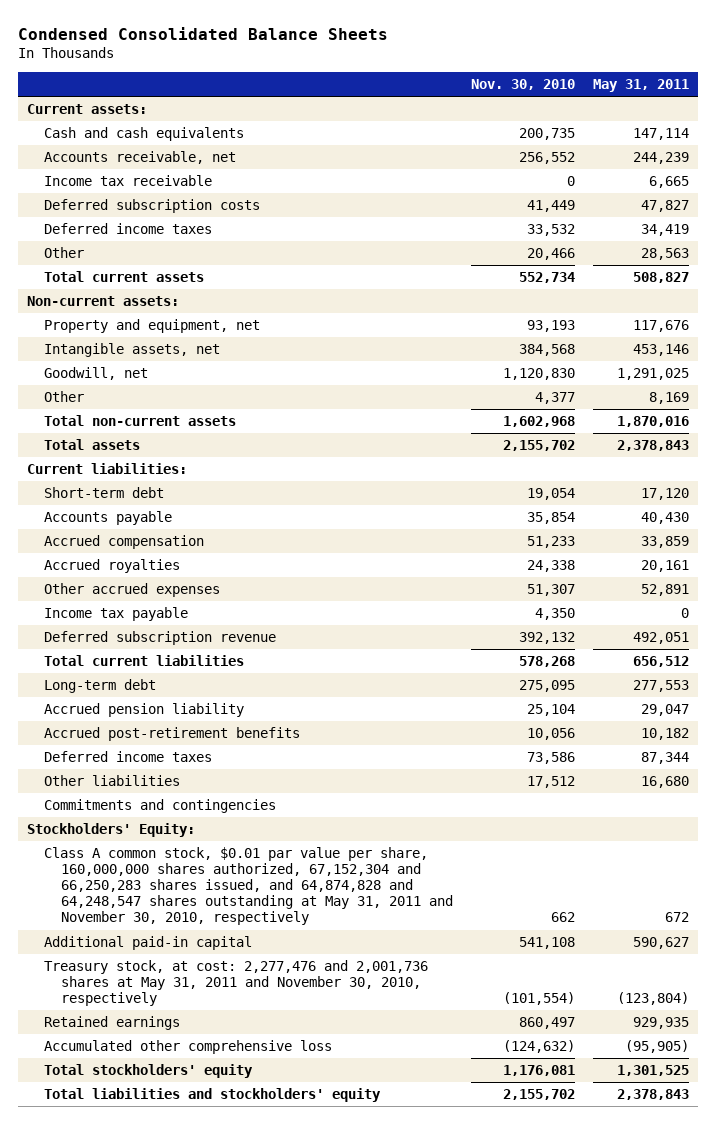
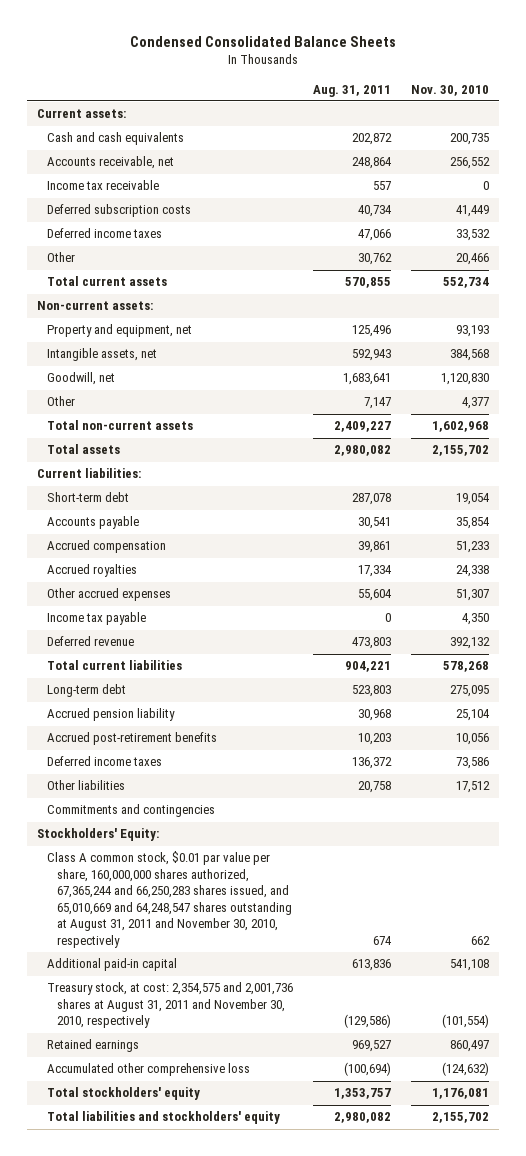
[593,79,690,93] May 31, 2011 -> none
none -> [313,84,392,97] Aug. 31, 2011
[44,631,277,646] Deferred subscription revenue -> [47,636,135,647] Deferred revenue
[44,847,454,926] Class A common stock, $0.01 par value per share, 160,000,000 shares authorized, 67,152,304 and 66,250,283 shares issued, and 64,874,828 and 64,248,547 shares outstanding at May 31, 2011 and November 30, 2010, respectively -> [47,851,293,948] Class A common stock, $0.01 par value per share, 160,000,000 shares authorized, 67,365,244 and 66,250,283 shares issued, and 65,010,669 and 64,248,547 shares outstanding at August 31, 2011 and November 30, 2010, respectively
[44,960,429,1007] Treasury stock, at cost: 2,277,476 and 2,001,736 shares at May 31, 2011 and November 30, 2010, respectively -> [47,982,294,1029] Treasury stock, at cost: 2,354,575 and 2,001,736 shares at August 31, 2011 and November 30, 2010, respectively

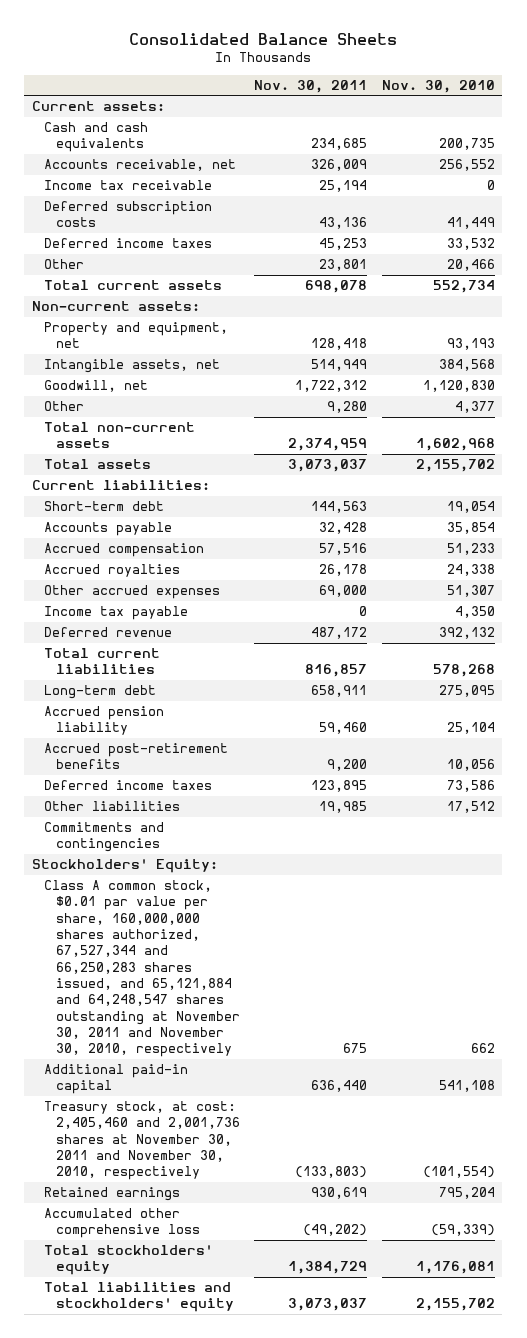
[130,36,397,48] Condensed Consolidated Balance Sheets -> [129,32,398,45] Consolidated Balance Sheets
[313,84,392,97] Aug. 31, 2011 -> none
none -> [254,80,368,94] Nov. 30, 2011
[47,851,293,948] Class A common stock, $0.01 par value per share, 160,000,000 shares authorized, 67,365,244 and 66,250,283 shares issued, and 65,010,669 and 64,248,547 shares outstanding at August 31, 2011 and November 30, 2010, respectively -> [43,880,240,1058] Class A common stock, $0.01 par value per share, 160,000,000 shares authorized, 67,527,344 and 66,250,283 shares issued, and 65,121,884 and 64,248,547 shares outstanding at November 30, 2011 and November 30, 2010, respectively
[47,982,294,1029] Treasury stock, at cost: 2,354,575 and 2,001,736 shares at August 31, 2011 and November 30, 2010, respectively -> [43,1101,240,1181] Treasury stock, at cost: 2,405,460 and 2,001,736 shares at November 30, 2011 and November 30, 2010, respectively
[449,1040,489,1053] 860,497 -> [439,1187,496,1200] 795,204
[441,1062,489,1077] (124,632) -> [431,1224,496,1237] (59,339)

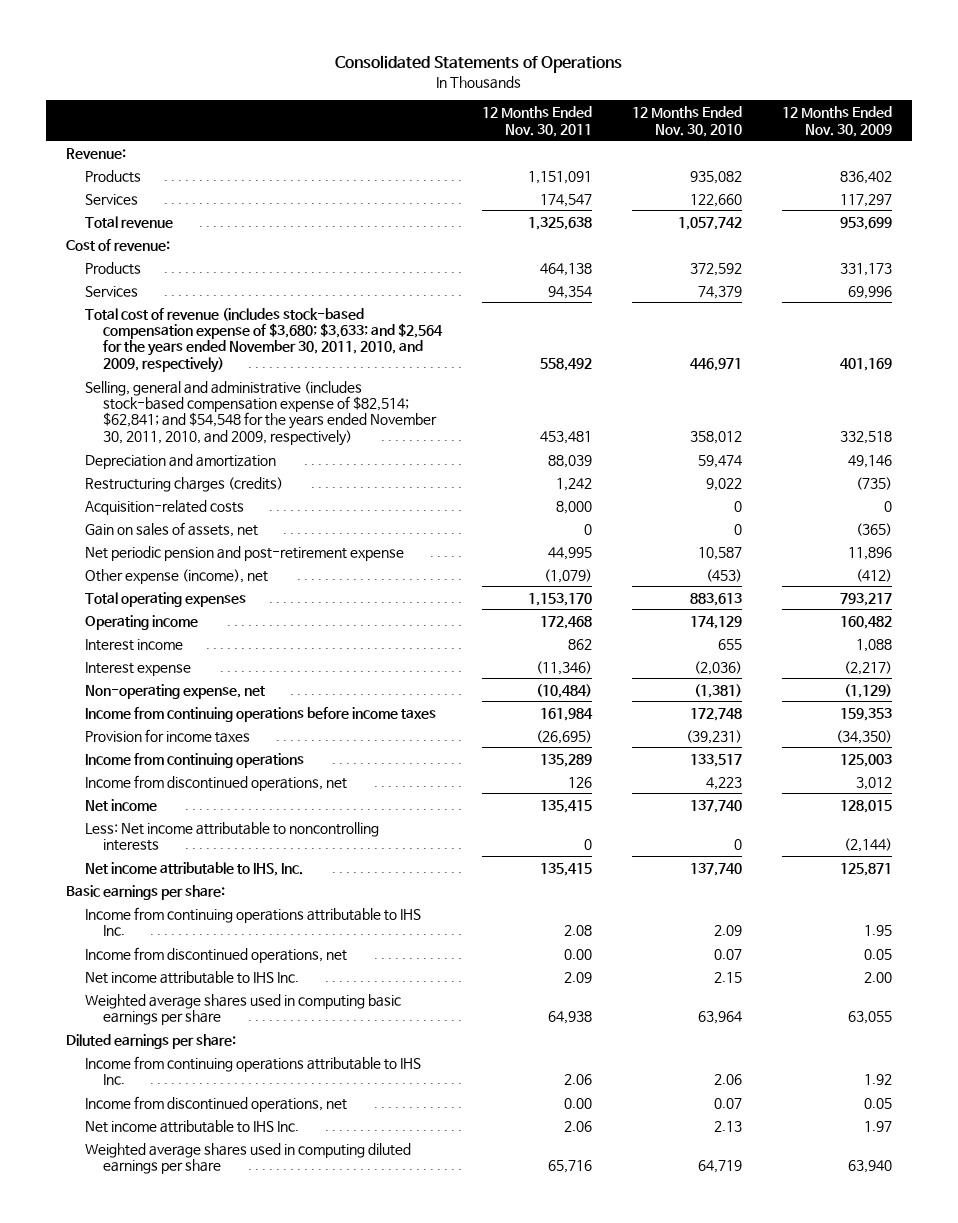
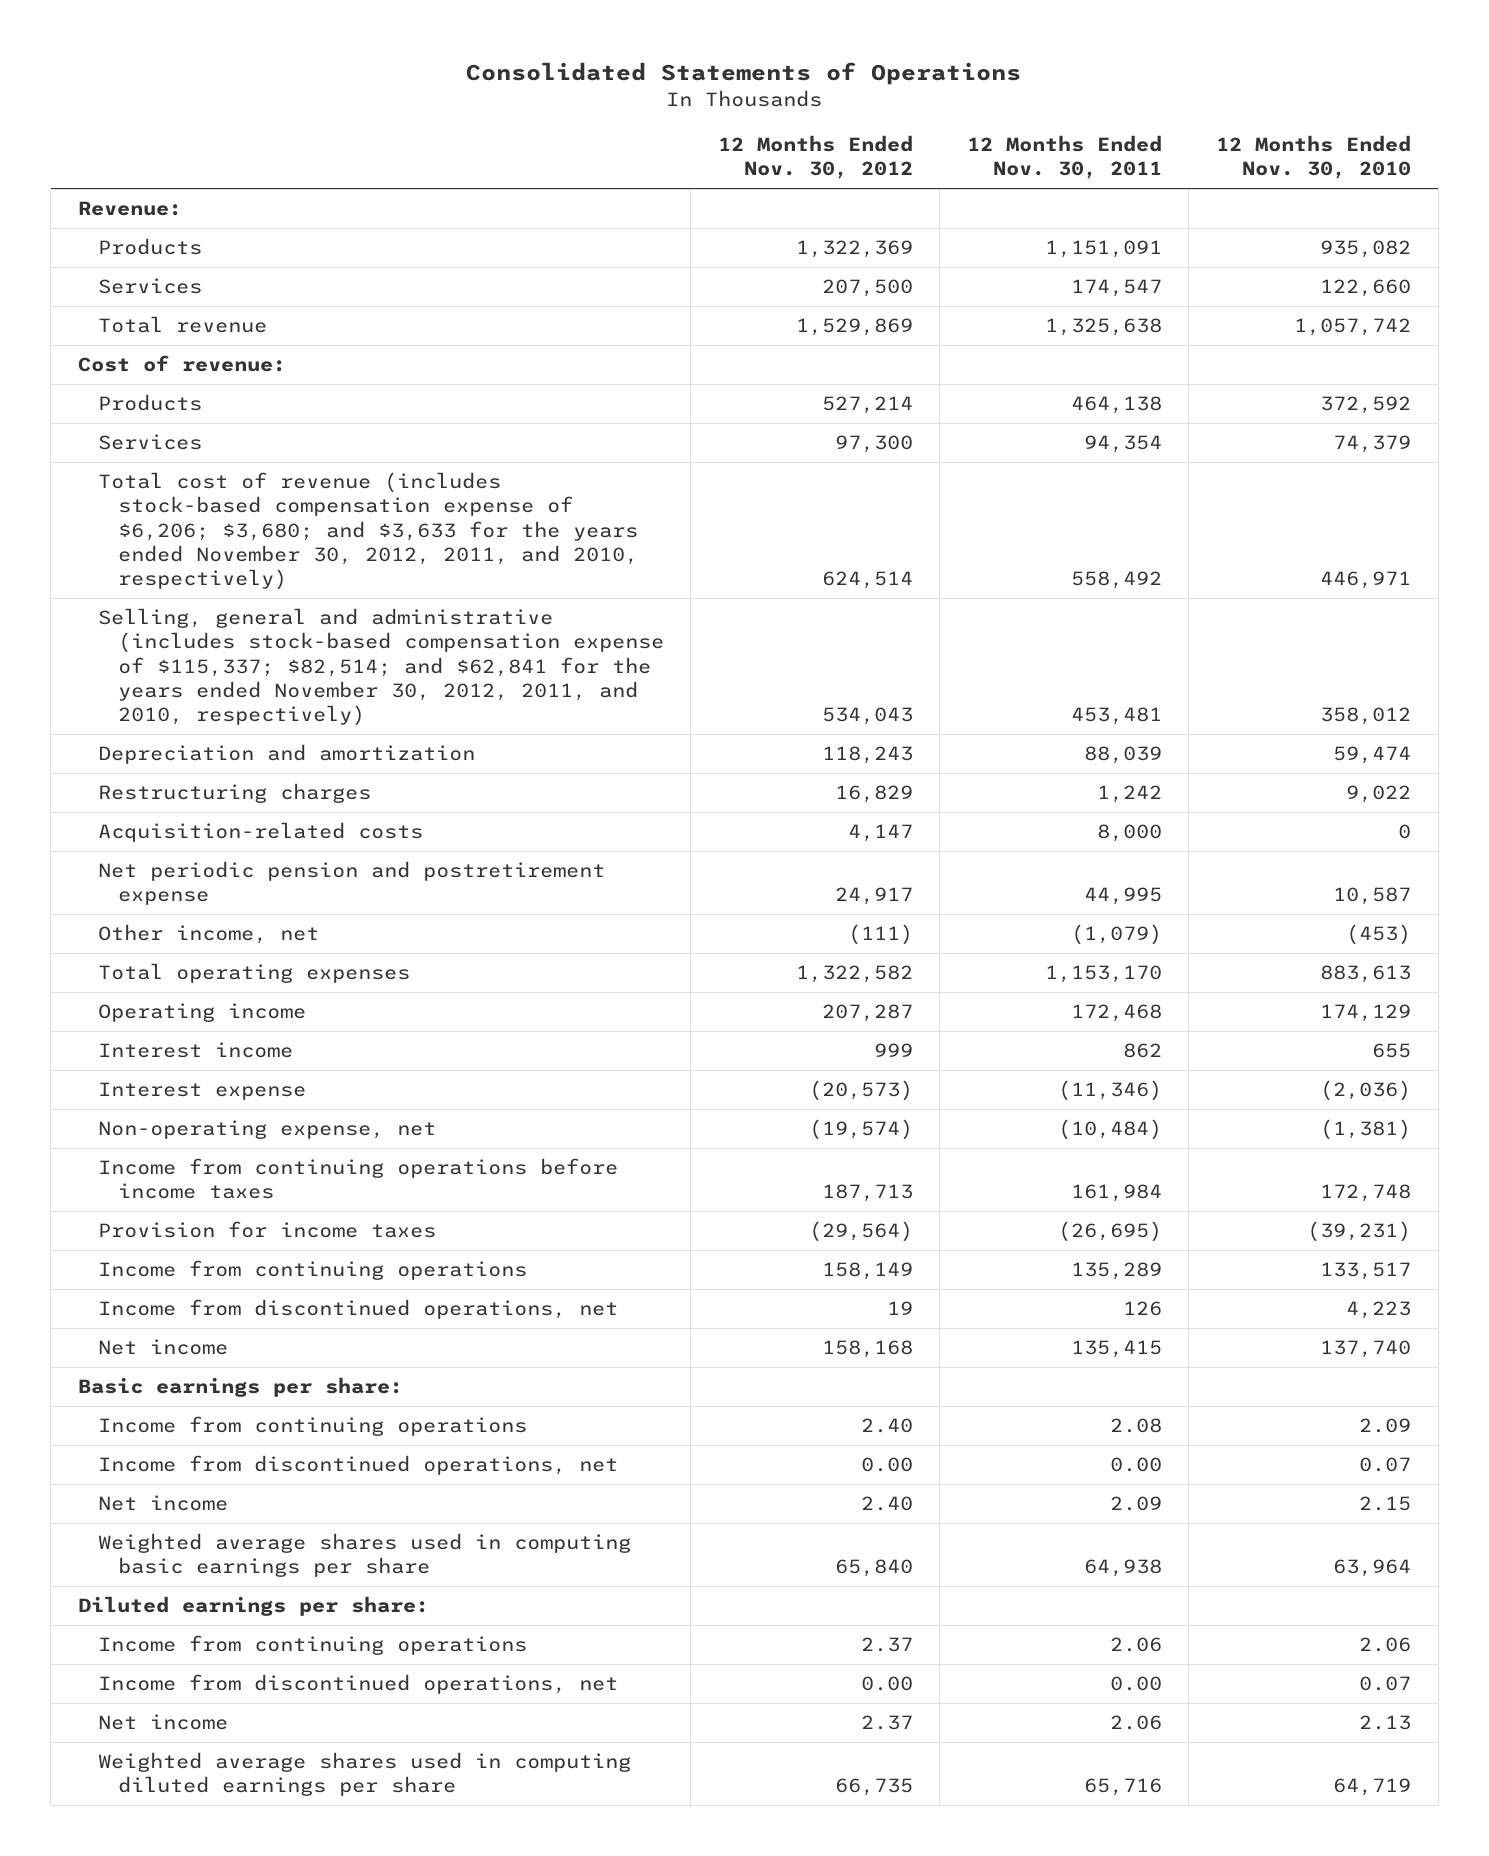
[781,106,892,137] 12 Months Ended Nov. 30, 2009 -> none
none -> [717,134,913,180] 12 Months Ended Nov. 30, 2012
[84,307,444,373] Total cost of revenue (includes stock-based compensation expense of $3,680; $3,633; and $2,564 for the years ended November 30, 2011, 2010, and 2009, respectively) -> [97,472,638,591] Total cost of revenue (includes stock-based compensation expense of $6,206; $3,680; and $3,633 for the years ended November 30, 2012, 2011, and 2010, respectively)
[84,380,438,446] Selling, general and administrative (includes stock-based compensation expense of $82,514; $62,841; and $54,548 for the years ended November 30, 2011, 2010, and 2009, respectively) -> [97,608,664,727] Selling, general and administrative (includes stock-based compensation expense of $115,337; $82,514; and $62,841 for the years ended November 30, 2012, 2011, and 2010, respectively)
[84,476,283,492] Restructuring charges (credits) -> [97,783,371,804] Restructuring charges
[84,521,258,537] Gain on sales of assets, net -> none
[84,545,404,561] Net periodic pension and post-retirement expense -> [97,861,605,906] Net periodic pension and postretirement expense
[84,568,268,584] Other expense (income), net -> [97,924,319,945] Other income, net
[84,821,379,852] Less: Net income attributable to noncontrolling interests -> none
[84,861,303,876] Net income attributable to IHS, Inc. -> none
[84,906,421,937] Income from continuing operations attributable to IHS Inc. -> [97,1416,527,1437] Income from continuing operations
[84,970,299,984] Net income attributable to IHS Inc. -> [97,1495,228,1512] Net income
[84,1055,421,1086] Income from continuing operations attributable to IHS Inc. -> [97,1635,527,1656] Income from continuing operations
[84,1119,299,1133] Net income attributable to IHS Inc. -> [97,1714,228,1731] Net income

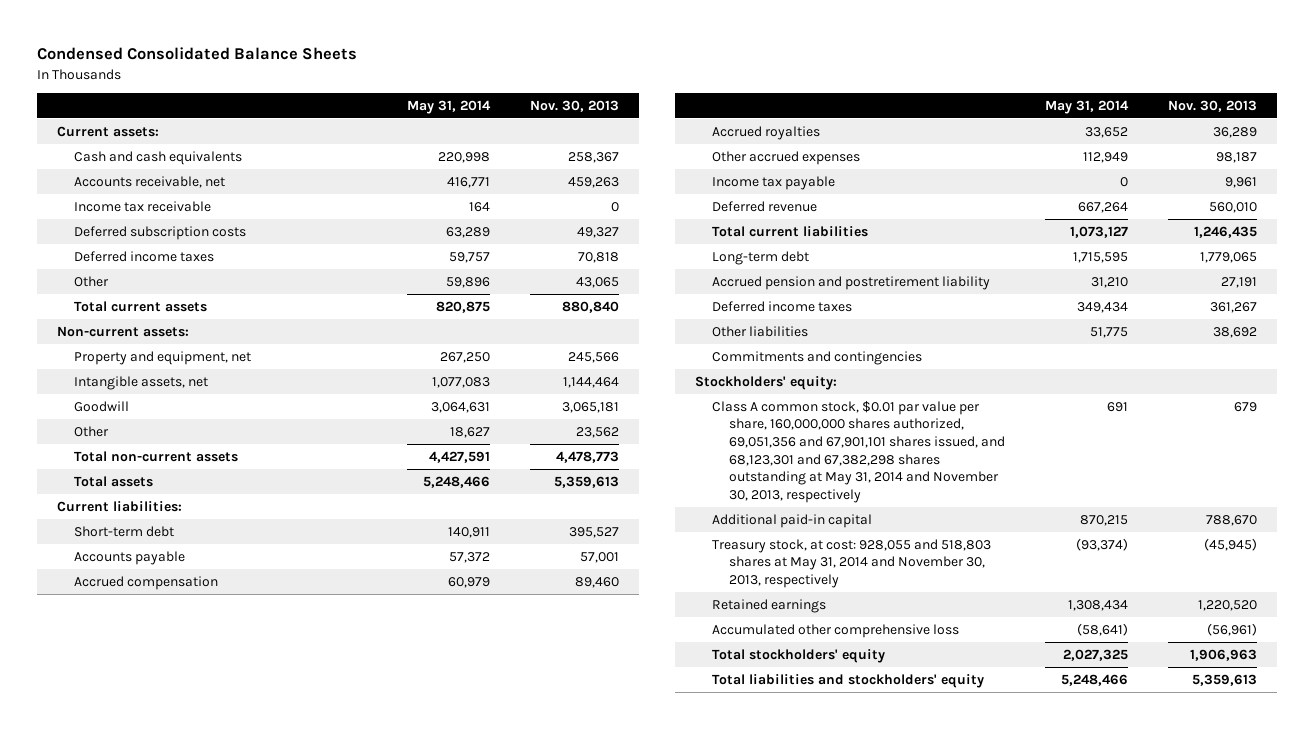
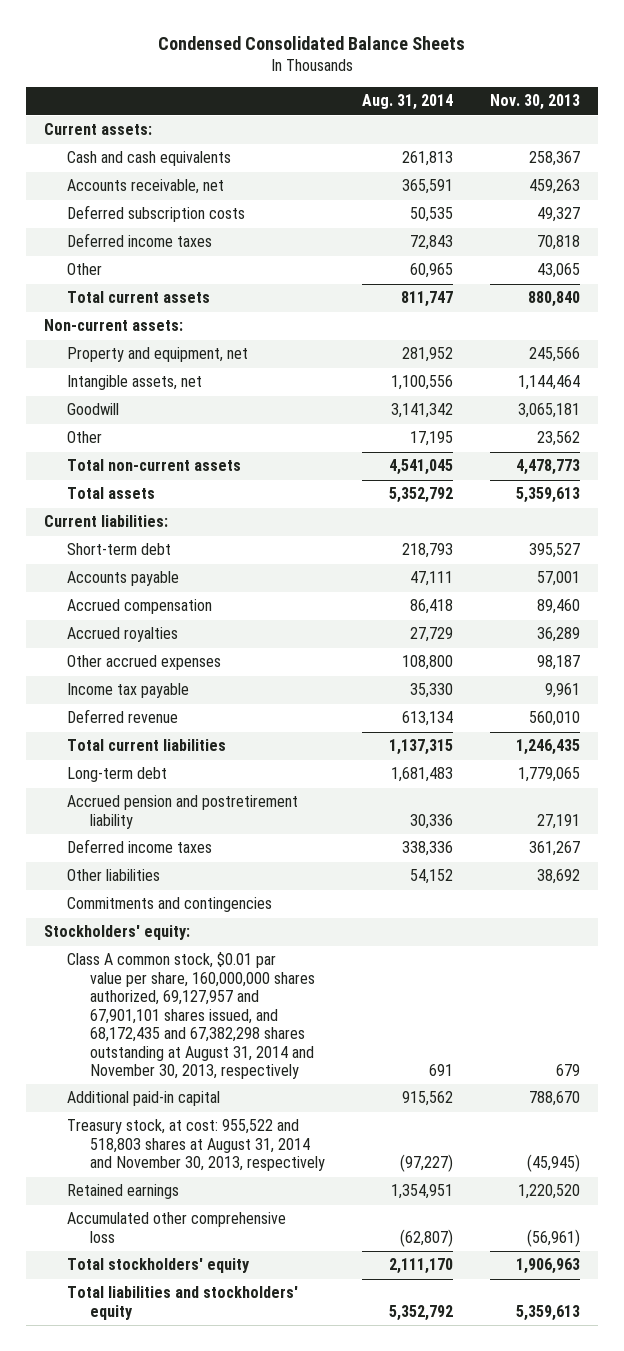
[407,99,492,114] May 31, 2014 -> none
none -> [361,94,453,111] Aug. 31, 2014
[74,200,212,212] Income tax receivable -> none
[711,400,1005,503] Class A common stock, $0.01 par value per share, 160,000,000 shares authorized, 69,051,356 and 67,901,101 shares issued, and 68,123,301 and 67,382,298 shares outstanding at May 31, 2014 and November 30, 2013, respectively -> [66,952,315,1079] Class A common stock, $0.01 par value per share, 160,000,000 shares authorized, 69,127,957 and 67,901,101 shares issued, and 68,172,435 and 67,382,298 shares outstanding at August 31, 2014 and November 30, 2013, respectively
[711,538,991,589] Treasury stock, at cost: 928,055 and 518,803 shares at May 31, 2014 and November 30, 2013, respectively -> [66,1119,325,1172] Treasury stock, at cost: 955,522 and 518,803 shares at August 31, 2014 and November 30, 2013, respectively

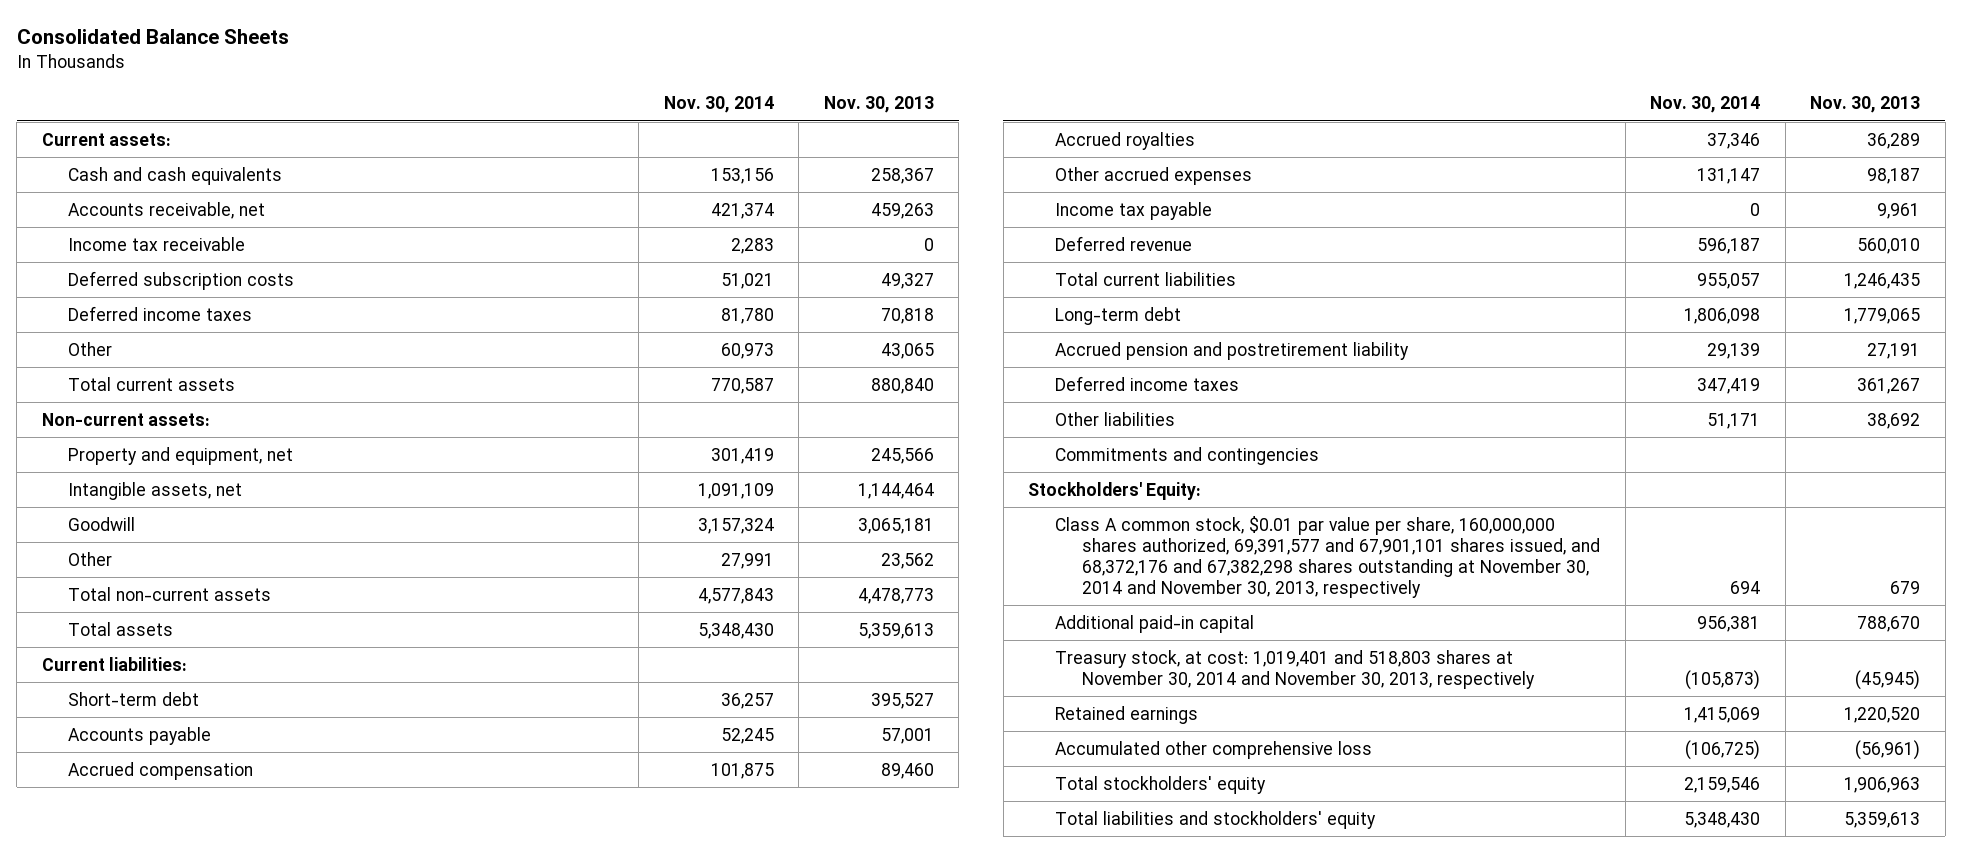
[157,35,465,50] Condensed Consolidated Balance Sheets -> [16,29,289,45] Consolidated Balance Sheets
[361,94,453,111] Aug. 31, 2014 -> none
none -> [663,96,774,114] Nov. 30, 2014
none -> [68,236,246,251] Income tax receivable
[44,925,191,941] Stockholders' equity: -> [1028,481,1202,500] Stockholders' Equity:
[66,952,315,1079] Class A common stock, $0.01 par value per share, 160,000,000 shares authorized, 69,127,957 and 67,901,101 shares issued, and 68,172,435 and 67,382,298 shares outstanding at August 31, 2014 and November 30, 2013, respectively -> [1055,515,1600,598] Class A common stock, $0.01 par value per share, 160,000,000 shares authorized, 69,391,577 and 67,901,101 shares issued, and 68,372,176 and 67,382,298 shares outstanding at November 30, 2014 and November 30, 2013, respectively
[66,1119,325,1172] Treasury stock, at cost: 955,522 and 518,803 shares at August 31, 2014 and November 30, 2013, respectively -> [1055,649,1535,689] Treasury stock, at cost: 1,019,401 and 518,803 shares at November 30, 2014 and November 30, 2013, respectively

